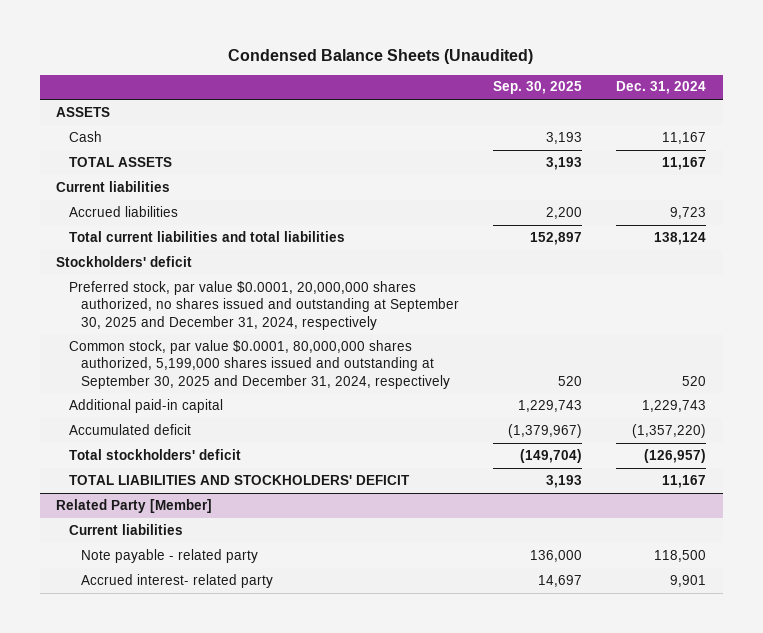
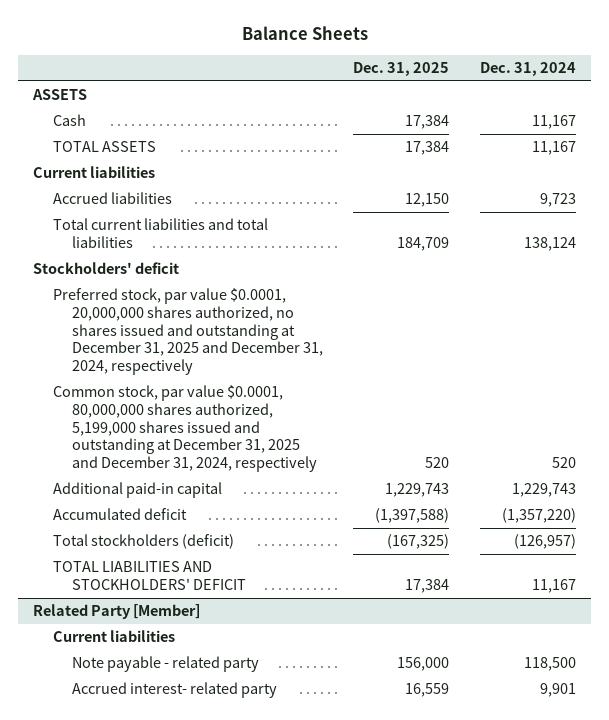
[228,48,534,64] Condensed Balance Sheets (Unaudited) -> [241,26,368,41] Balance Sheets
[493,81,583,95] Sep. 30, 2025 -> none
none -> [353,62,450,77] Dec. 31, 2025
[68,280,460,330] Preferred stock, par value $0.0001, 20,000,000 shares authorized, no shares issued and outstanding at September 30, 2025 and December 31, 2024, respectively -> [52,288,323,375] Preferred stock, par value $0.0001, 20,000,000 shares authorized, no shares issued and outstanding at December 31, 2025 and December 31, 2024, respectively
[68,339,451,389] Common stock, par value $0.0001, 80,000,000 shares authorized, 5,199,000 shares issued and outstanding at September 30, 2025 and December 31, 2024, respectively -> [52,385,317,472] Common stock, par value $0.0001, 80,000,000 shares authorized, 5,199,000 shares issued and outstanding at December 31, 2025 and December 31, 2024, respectively
[68,448,241,460] Total stockholders' deficit -> [52,534,234,550] Total stockholders (deficit)

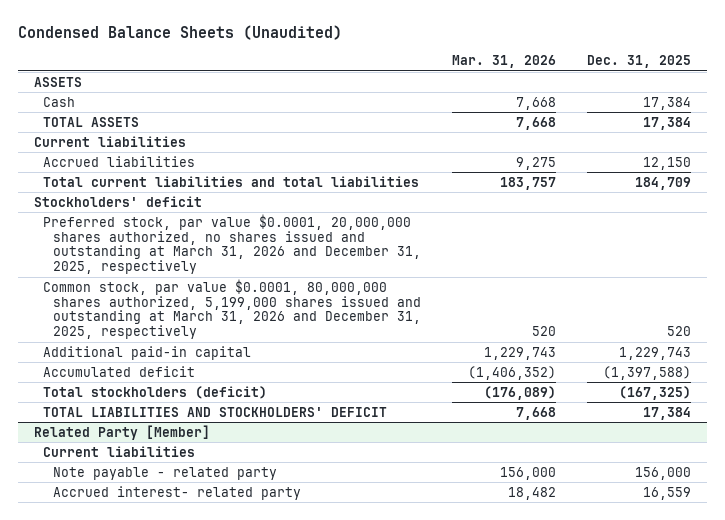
[241,26,368,41] Balance Sheets -> [18,24,343,40] Condensed Balance Sheets (Unaudited)
[479,62,576,77] Dec. 31, 2024 -> none
none -> [451,55,556,69] Mar. 31, 2026
[52,288,323,375] Preferred stock, par value $0.0001, 20,000,000 shares authorized, no shares issued and outstanding at December 31, 2025 and December 31, 2024, respectively -> [43,213,421,275] Preferred stock, par value $0.0001, 20,000,000 shares authorized, no shares issued and outstanding at March 31, 2026 and December 31, 2025, respectively
[52,385,317,472] Common stock, par value $0.0001, 80,000,000 shares authorized, 5,199,000 shares issued and outstanding at December 31, 2025 and December 31, 2024, respectively -> [43,278,421,340] Common stock, par value $0.0001, 80,000,000 shares authorized, 5,199,000 shares issued and outstanding at March 31, 2026 and December 31, 2025, respectively

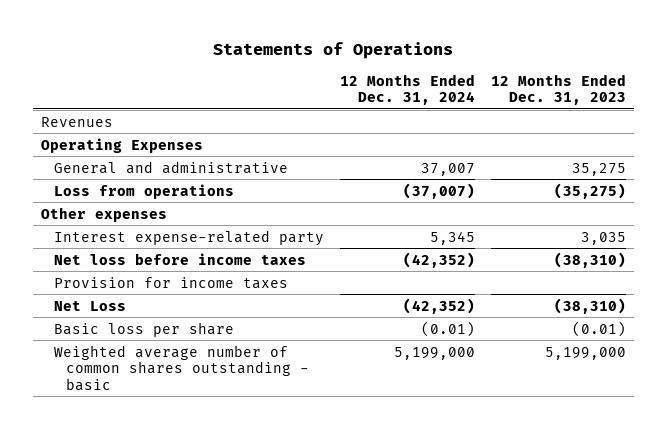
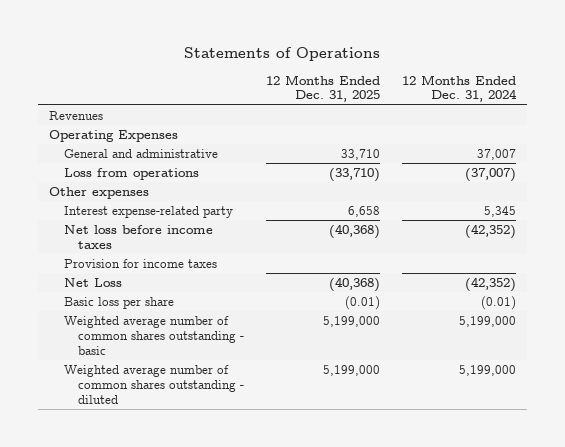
[490,73,626,106] 12 Months Ended Dec. 31, 2023 -> none
none -> [266,74,381,103] 12 Months Ended Dec. 31, 2025
none -> [63,364,245,404] Weighted average number of common shares outstanding - diluted

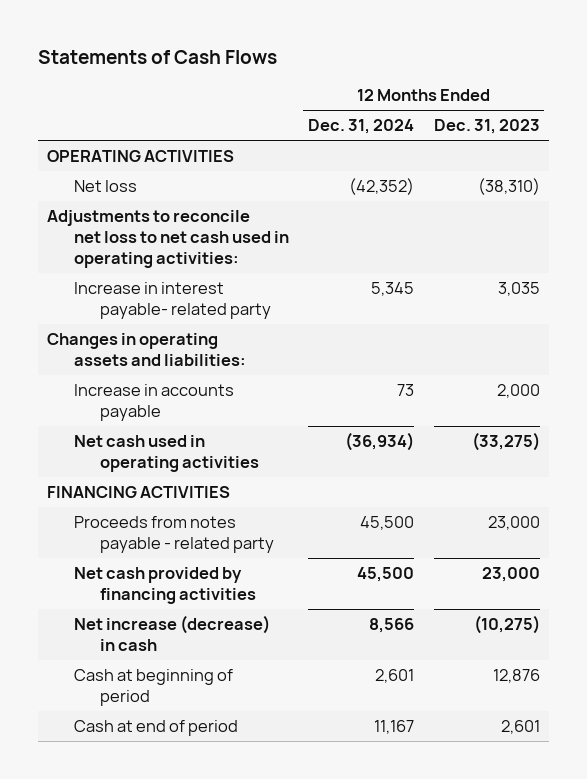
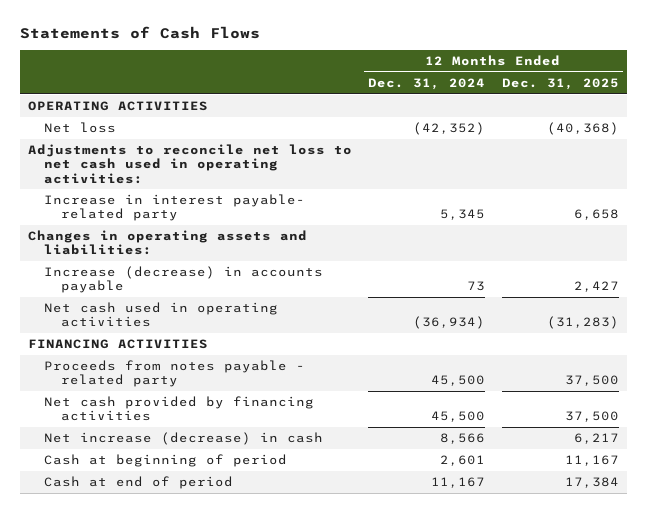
[433,119,540,135] Dec. 31, 2023 -> none
none -> [501,78,619,91] Dec. 31, 2025
[73,384,234,422] Increase in accounts payable -> [44,266,324,294] Increase (decrease) in accounts payable

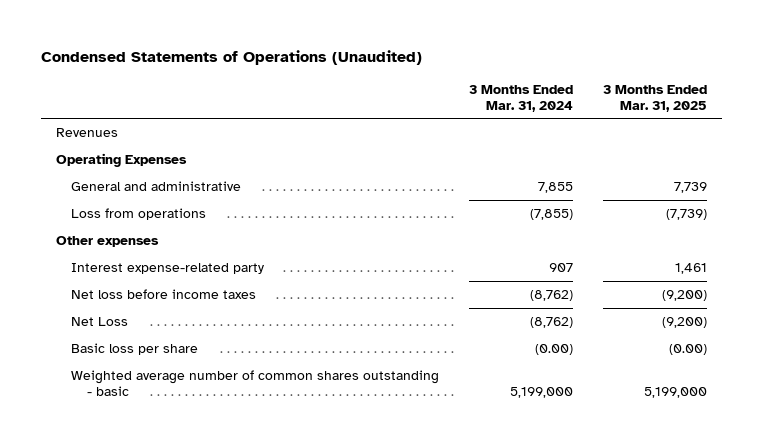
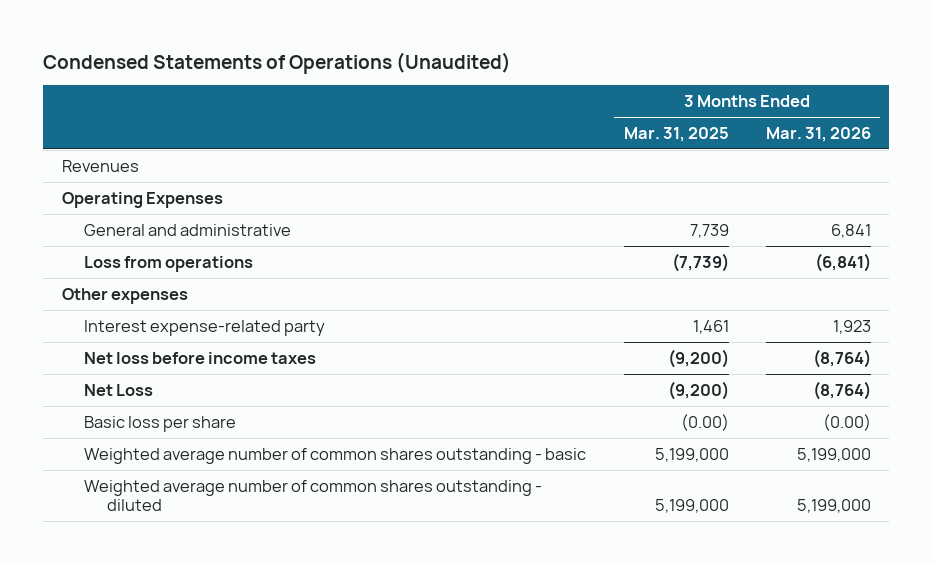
[469,84,574,112] 3 Months Ended Mar. 31, 2024 -> none
none -> [765,126,871,142] Mar. 31, 2026
none -> [84,479,543,511] Weighted average number of common shares outstanding - diluted

